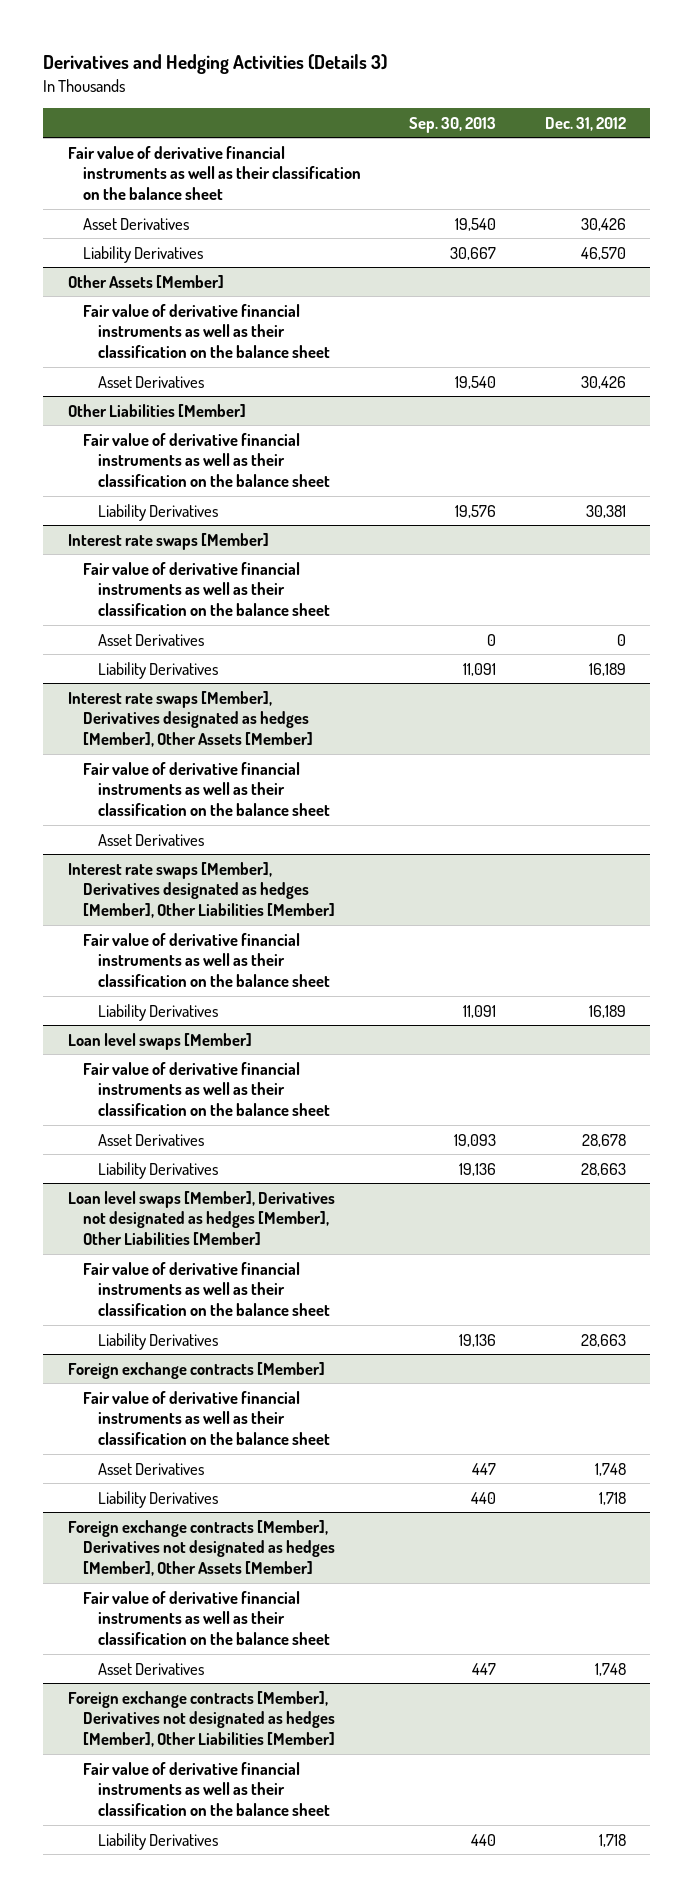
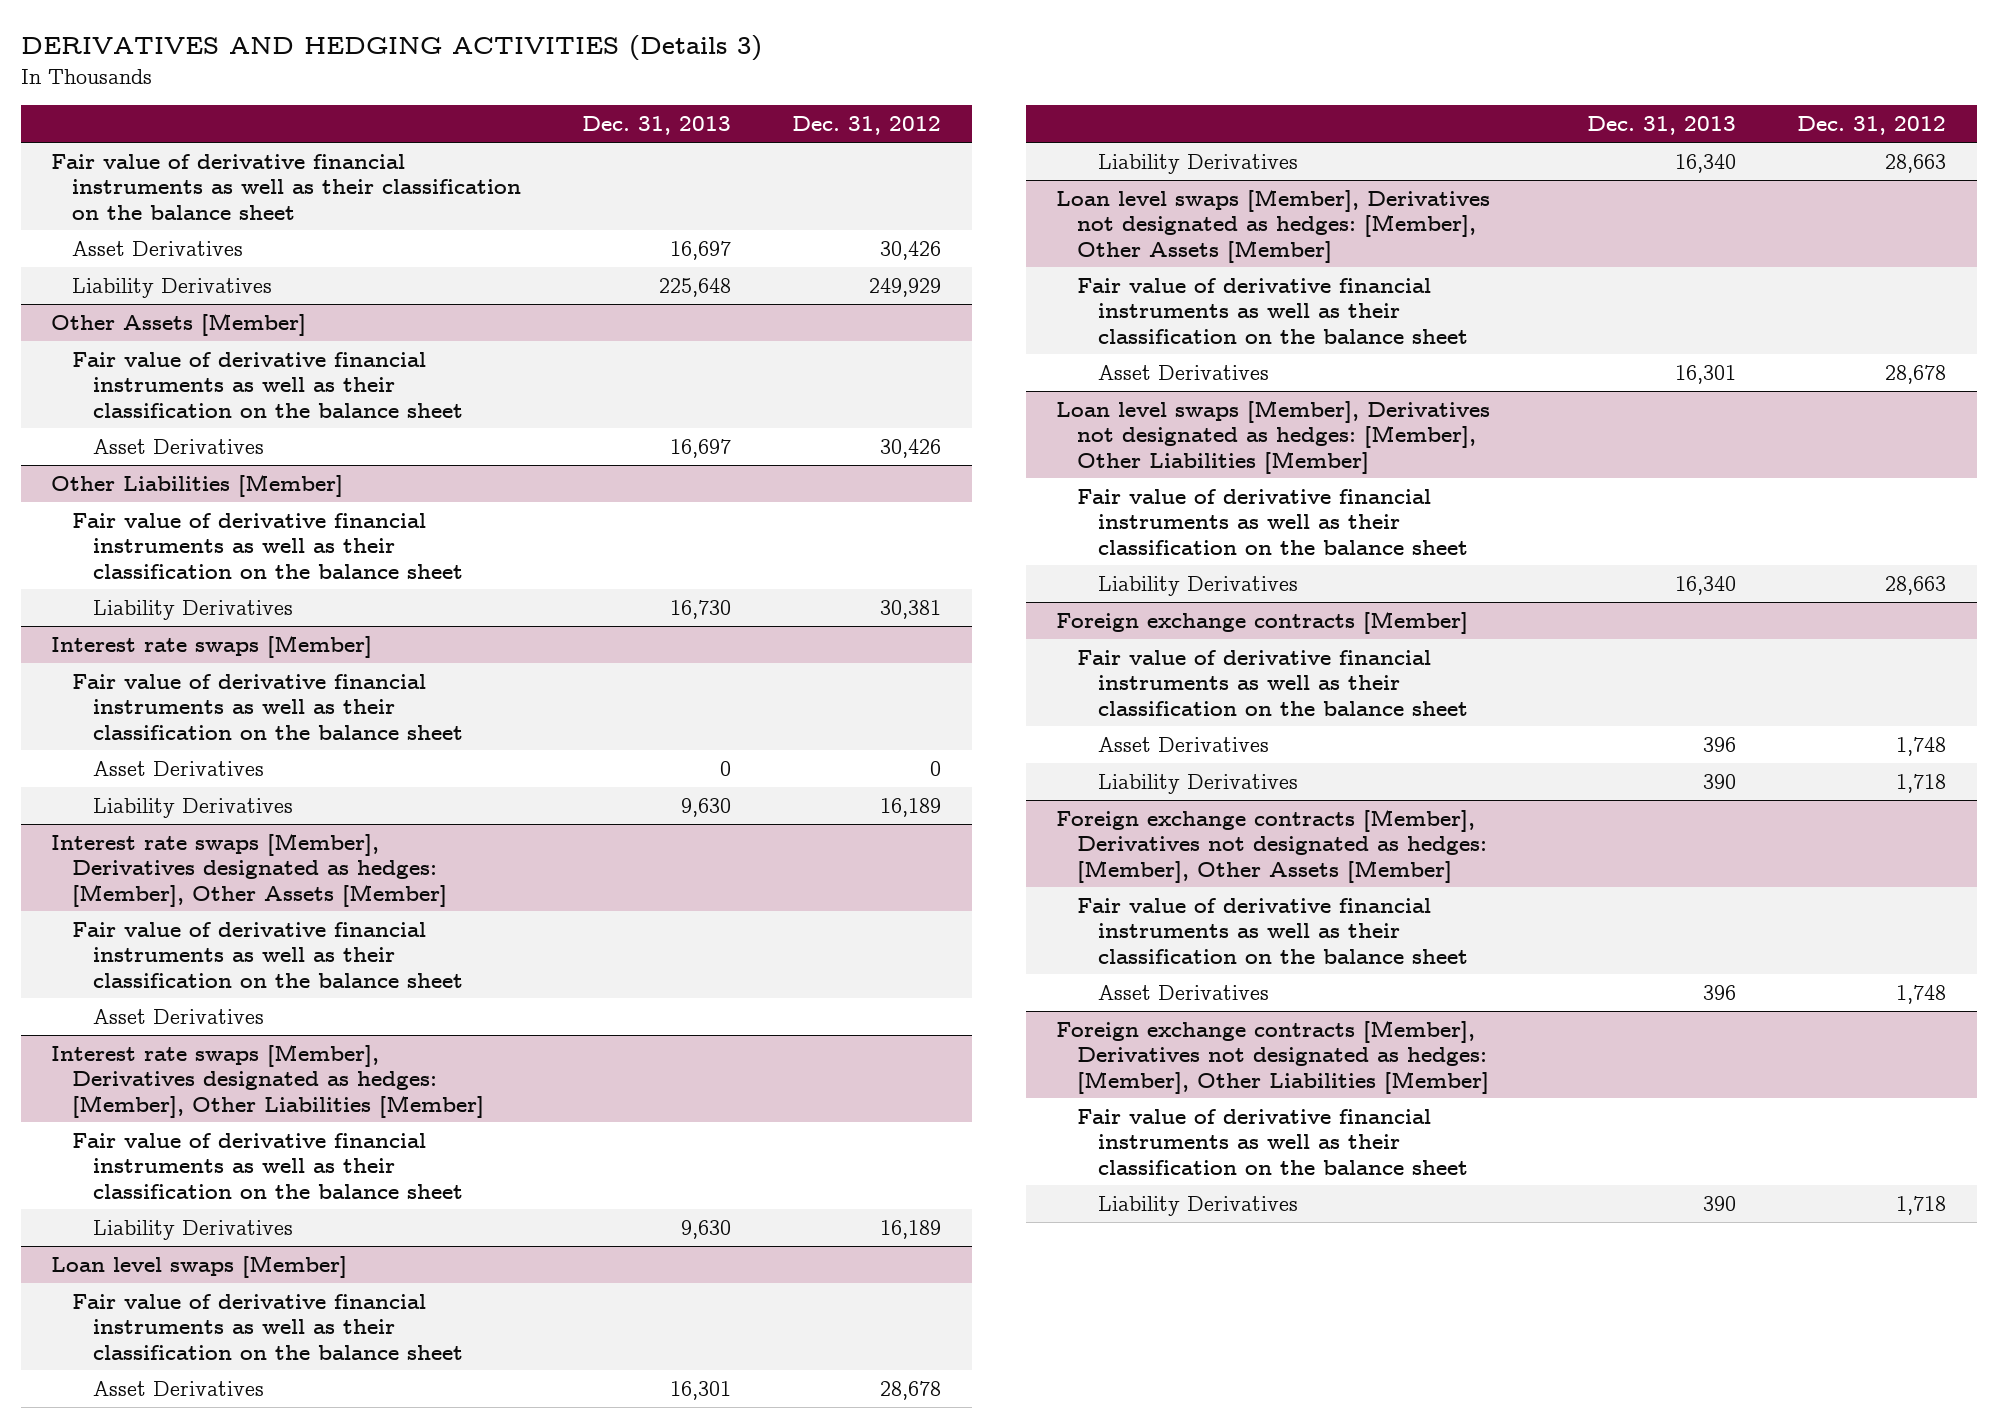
[43,54,388,75] Derivatives and Hedging Activities (Details 3) -> [20,35,762,62] DERIVATIVES AND HEDGING ACTIVITIES (Details 3)
[409,116,497,133] Sep. 30, 2013 -> none
none -> [582,116,732,136] Dec. 31, 2013
[580,246,626,260] 46,570 -> [869,277,942,297] 249,929
[67,690,313,748] Interest rate swaps [Member], Derivatives designated as hedges [Member], Other Assets [Member] -> [51,832,448,907] Interest rate swaps [Member], Derivatives designated as hedges: [Member], Other Assets [Member]
[67,861,335,919] Interest rate swaps [Member], Derivatives designated as hedges [Member], Other Liabilities [Member] -> [51,1043,485,1118] Interest rate swaps [Member], Derivatives designated as hedges: [Member], Other Liabilities [Member]
[67,1190,335,1246] Loan level swaps [Member], Derivatives not designated as hedges [Member], Other Liabilities [Member] -> [1056,188,1491,263] Loan level swaps [Member], Derivatives not designated as hedges: [Member], Other Assets [Member]
none -> [1098,364,1270,380] Asset Derivatives
none -> [1056,399,1491,474] Loan level swaps [Member], Derivatives not designated as hedges: [Member], Other Liabilities [Member]
none -> [1077,488,1469,555] Fair value of derivative financial instruments as well as their classification on the balance sheet
[67,1519,335,1577] Foreign exchange contracts [Member], Derivatives not designated as hedges [Member], Other Assets [Member] -> [1056,808,1488,883] Foreign exchange contracts [Member], Derivatives not designated as hedges: [Member], Other Assets [Member]
[67,1690,335,1748] Foreign exchange contracts [Member], Derivatives not designated as hedges [Member], Other Liabilities [Member] -> [1056,1019,1490,1094] Foreign exchange contracts [Member], Derivatives not designated as hedges: [Member], Other Liabilities [Member]

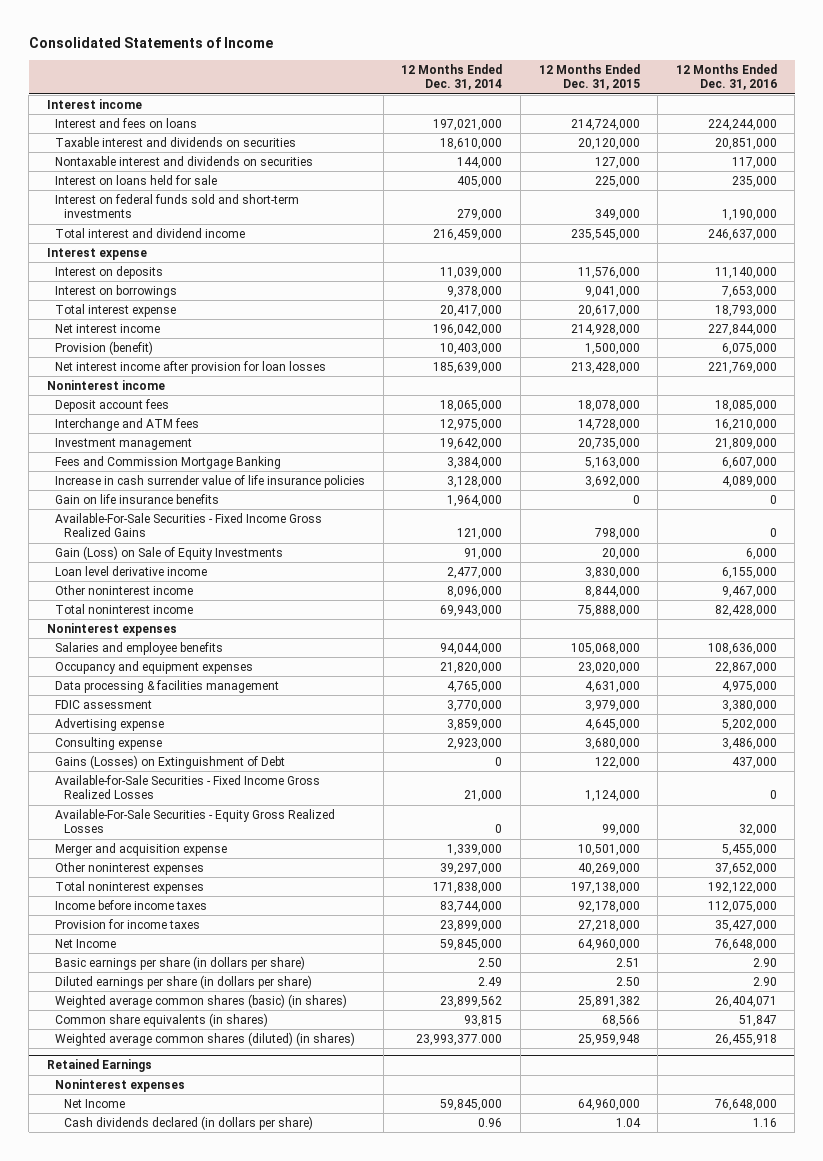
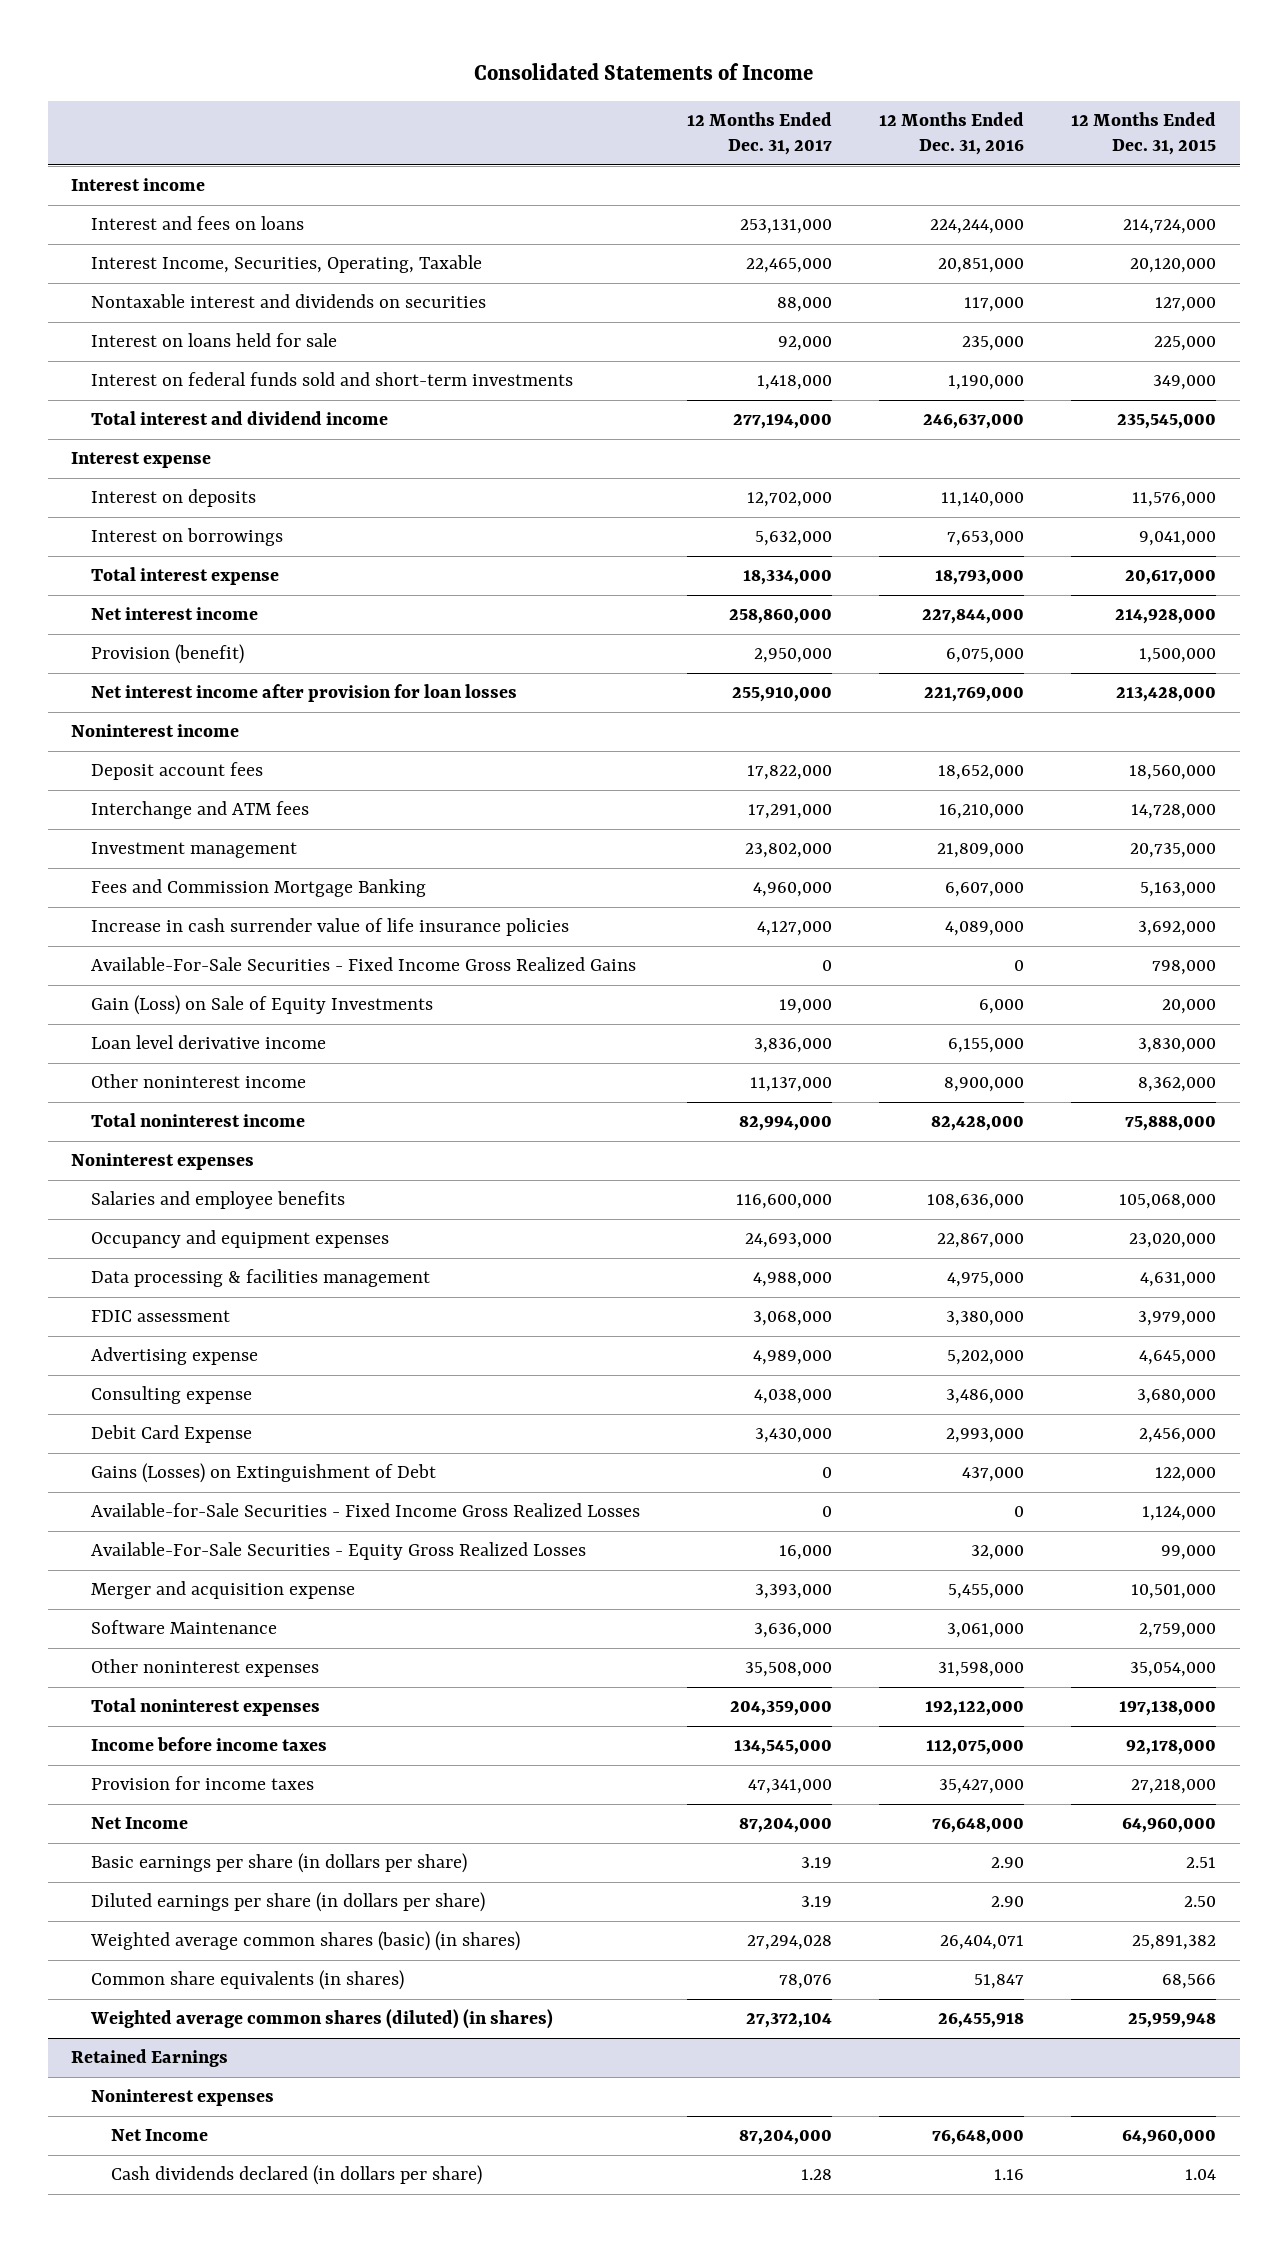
[401,64,503,91] 12 Months Ended Dec. 31, 2014 -> none
none -> [687,112,833,155] 12 Months Ended Dec. 31, 2017
[55,137,297,148] Taxable interest and dividends on securities -> [91,255,483,274] Interest Income, Securities, Operating, Taxable
[577,400,640,413] 18,078,000 -> [1129,765,1217,781] 18,560,000
[714,400,777,413] 18,085,000 -> [938,765,1025,781] 18,652,000
[55,494,220,505] Gain on life insurance benefits -> none
[584,586,640,599] 8,844,000 -> [1138,1077,1217,1093] 8,362,000
[721,586,777,599] 9,467,000 -> [944,1077,1025,1093] 8,900,000
none -> [91,1425,253,1444] Debit Card Expense
none -> [91,1620,278,1635] Software Maintenance
[577,863,640,876] 40,269,000 -> [1130,1662,1217,1678] 35,054,000
[714,863,777,876] 37,652,000 -> [938,1662,1025,1678] 31,598,000

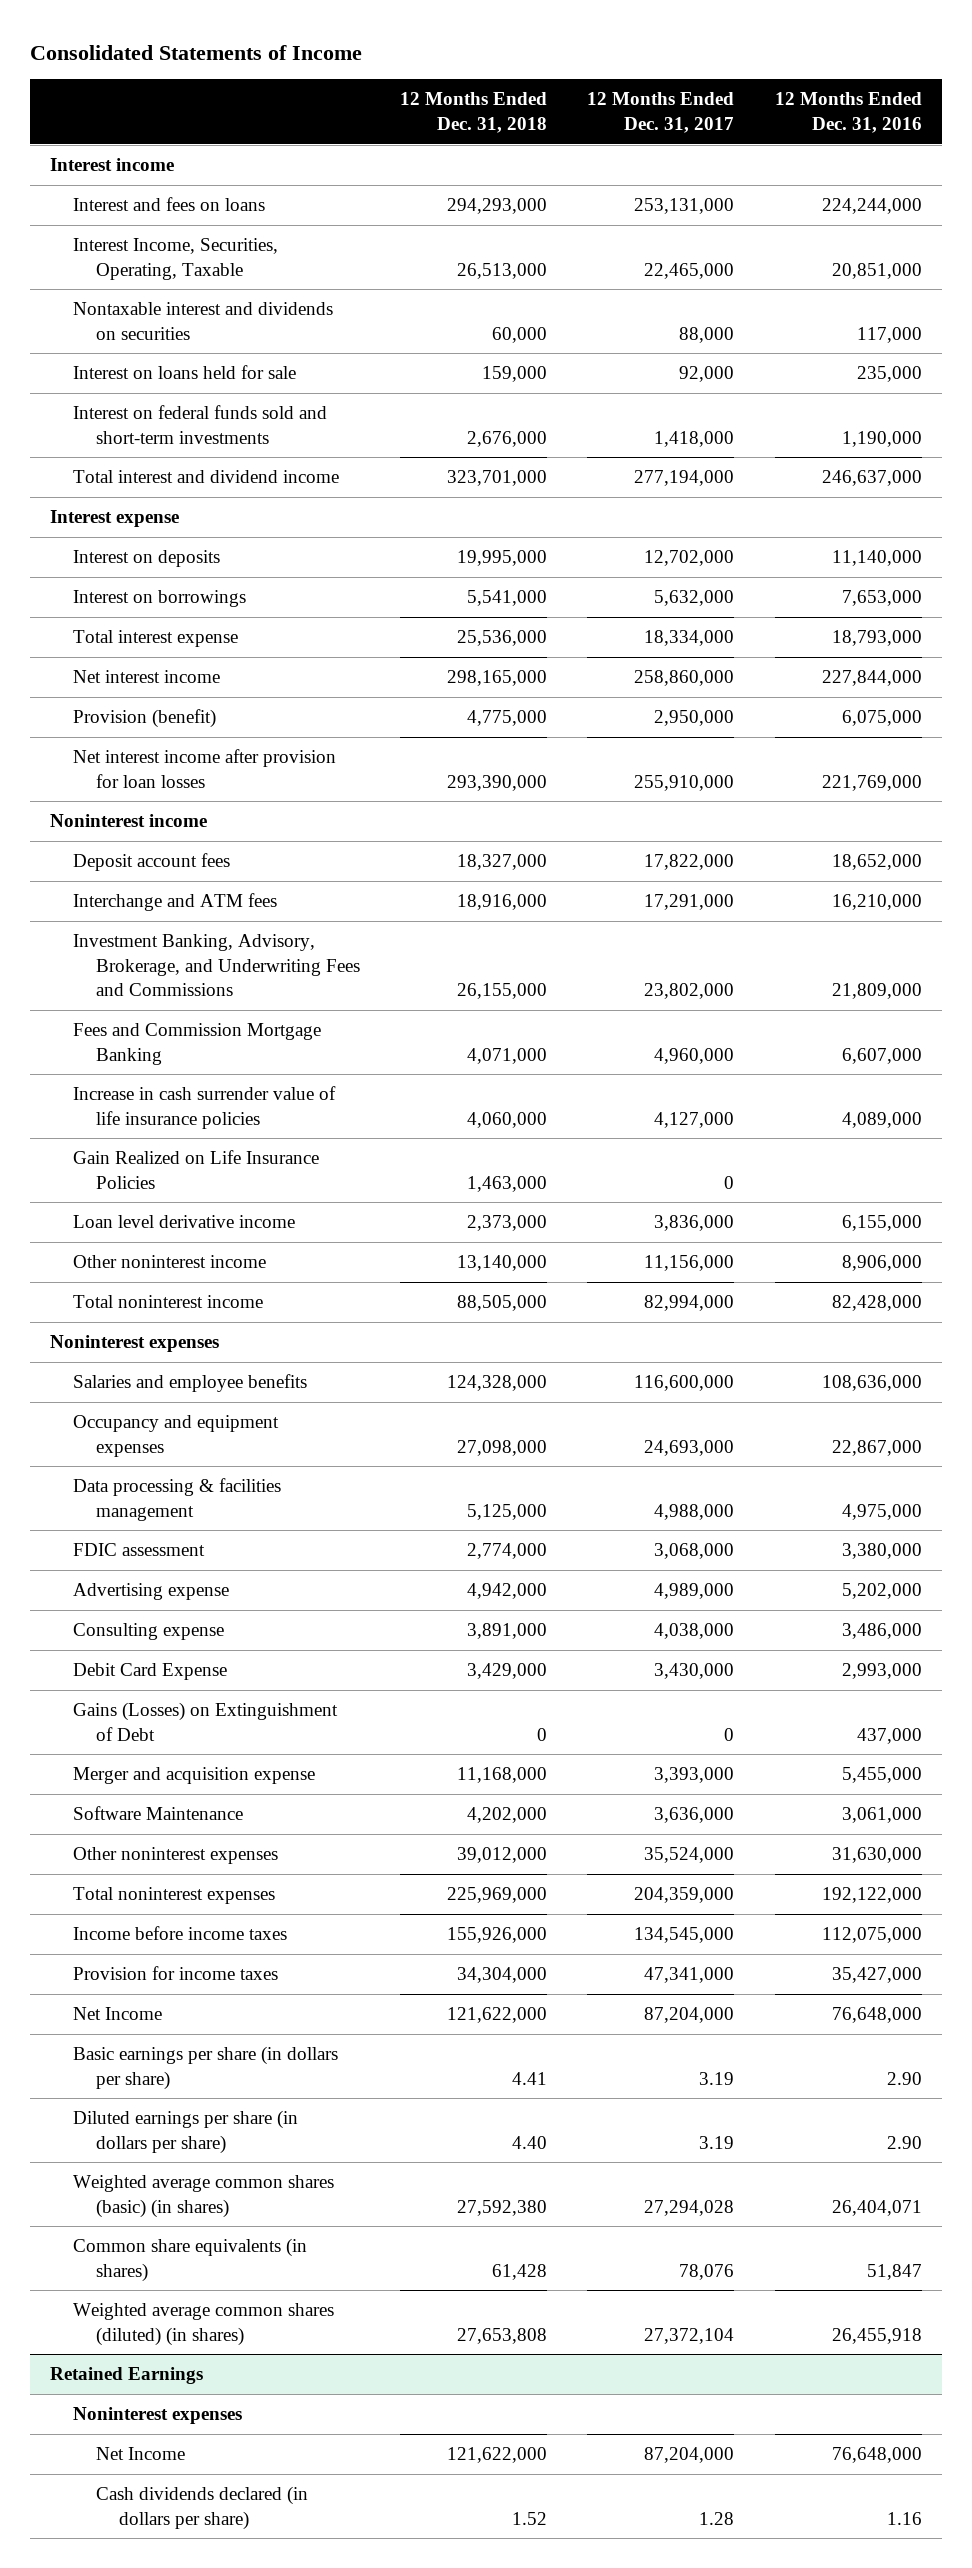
[1071,112,1217,155] 12 Months Ended Dec. 31, 2015 -> none
none -> [400,92,548,133] 12 Months Ended Dec. 31, 2018
[91,842,298,859] Investment management -> [73,934,360,997] Investment Banking, Advisory, Brokerage, and Underwriting Fees and Commissions
[91,957,637,972] Available-For-Sale Securities - Fixed Income Gross Realized Gains -> none
[91,995,434,1016] Gain (Loss) on Sale of Equity Investments -> none
none -> [73,1150,320,1189] Gain Realized on Life Insurance Policies
[750,1077,833,1093] 11,137,000 -> [644,1255,735,1272] 11,156,000
[944,1077,1025,1093] 8,900,000 -> [841,1255,922,1272] 8,906,000
[91,1503,641,1518] Available-for-Sale Securities - Fixed Income Gross Realized Losses -> none
[91,1542,587,1561] Available-For-Sale Securities - Equity Gross Realized Losses -> none
[745,1662,833,1678] 35,508,000 -> [644,1847,735,1864] 35,524,000
[938,1662,1025,1678] 31,598,000 -> [831,1847,922,1864] 31,630,000

